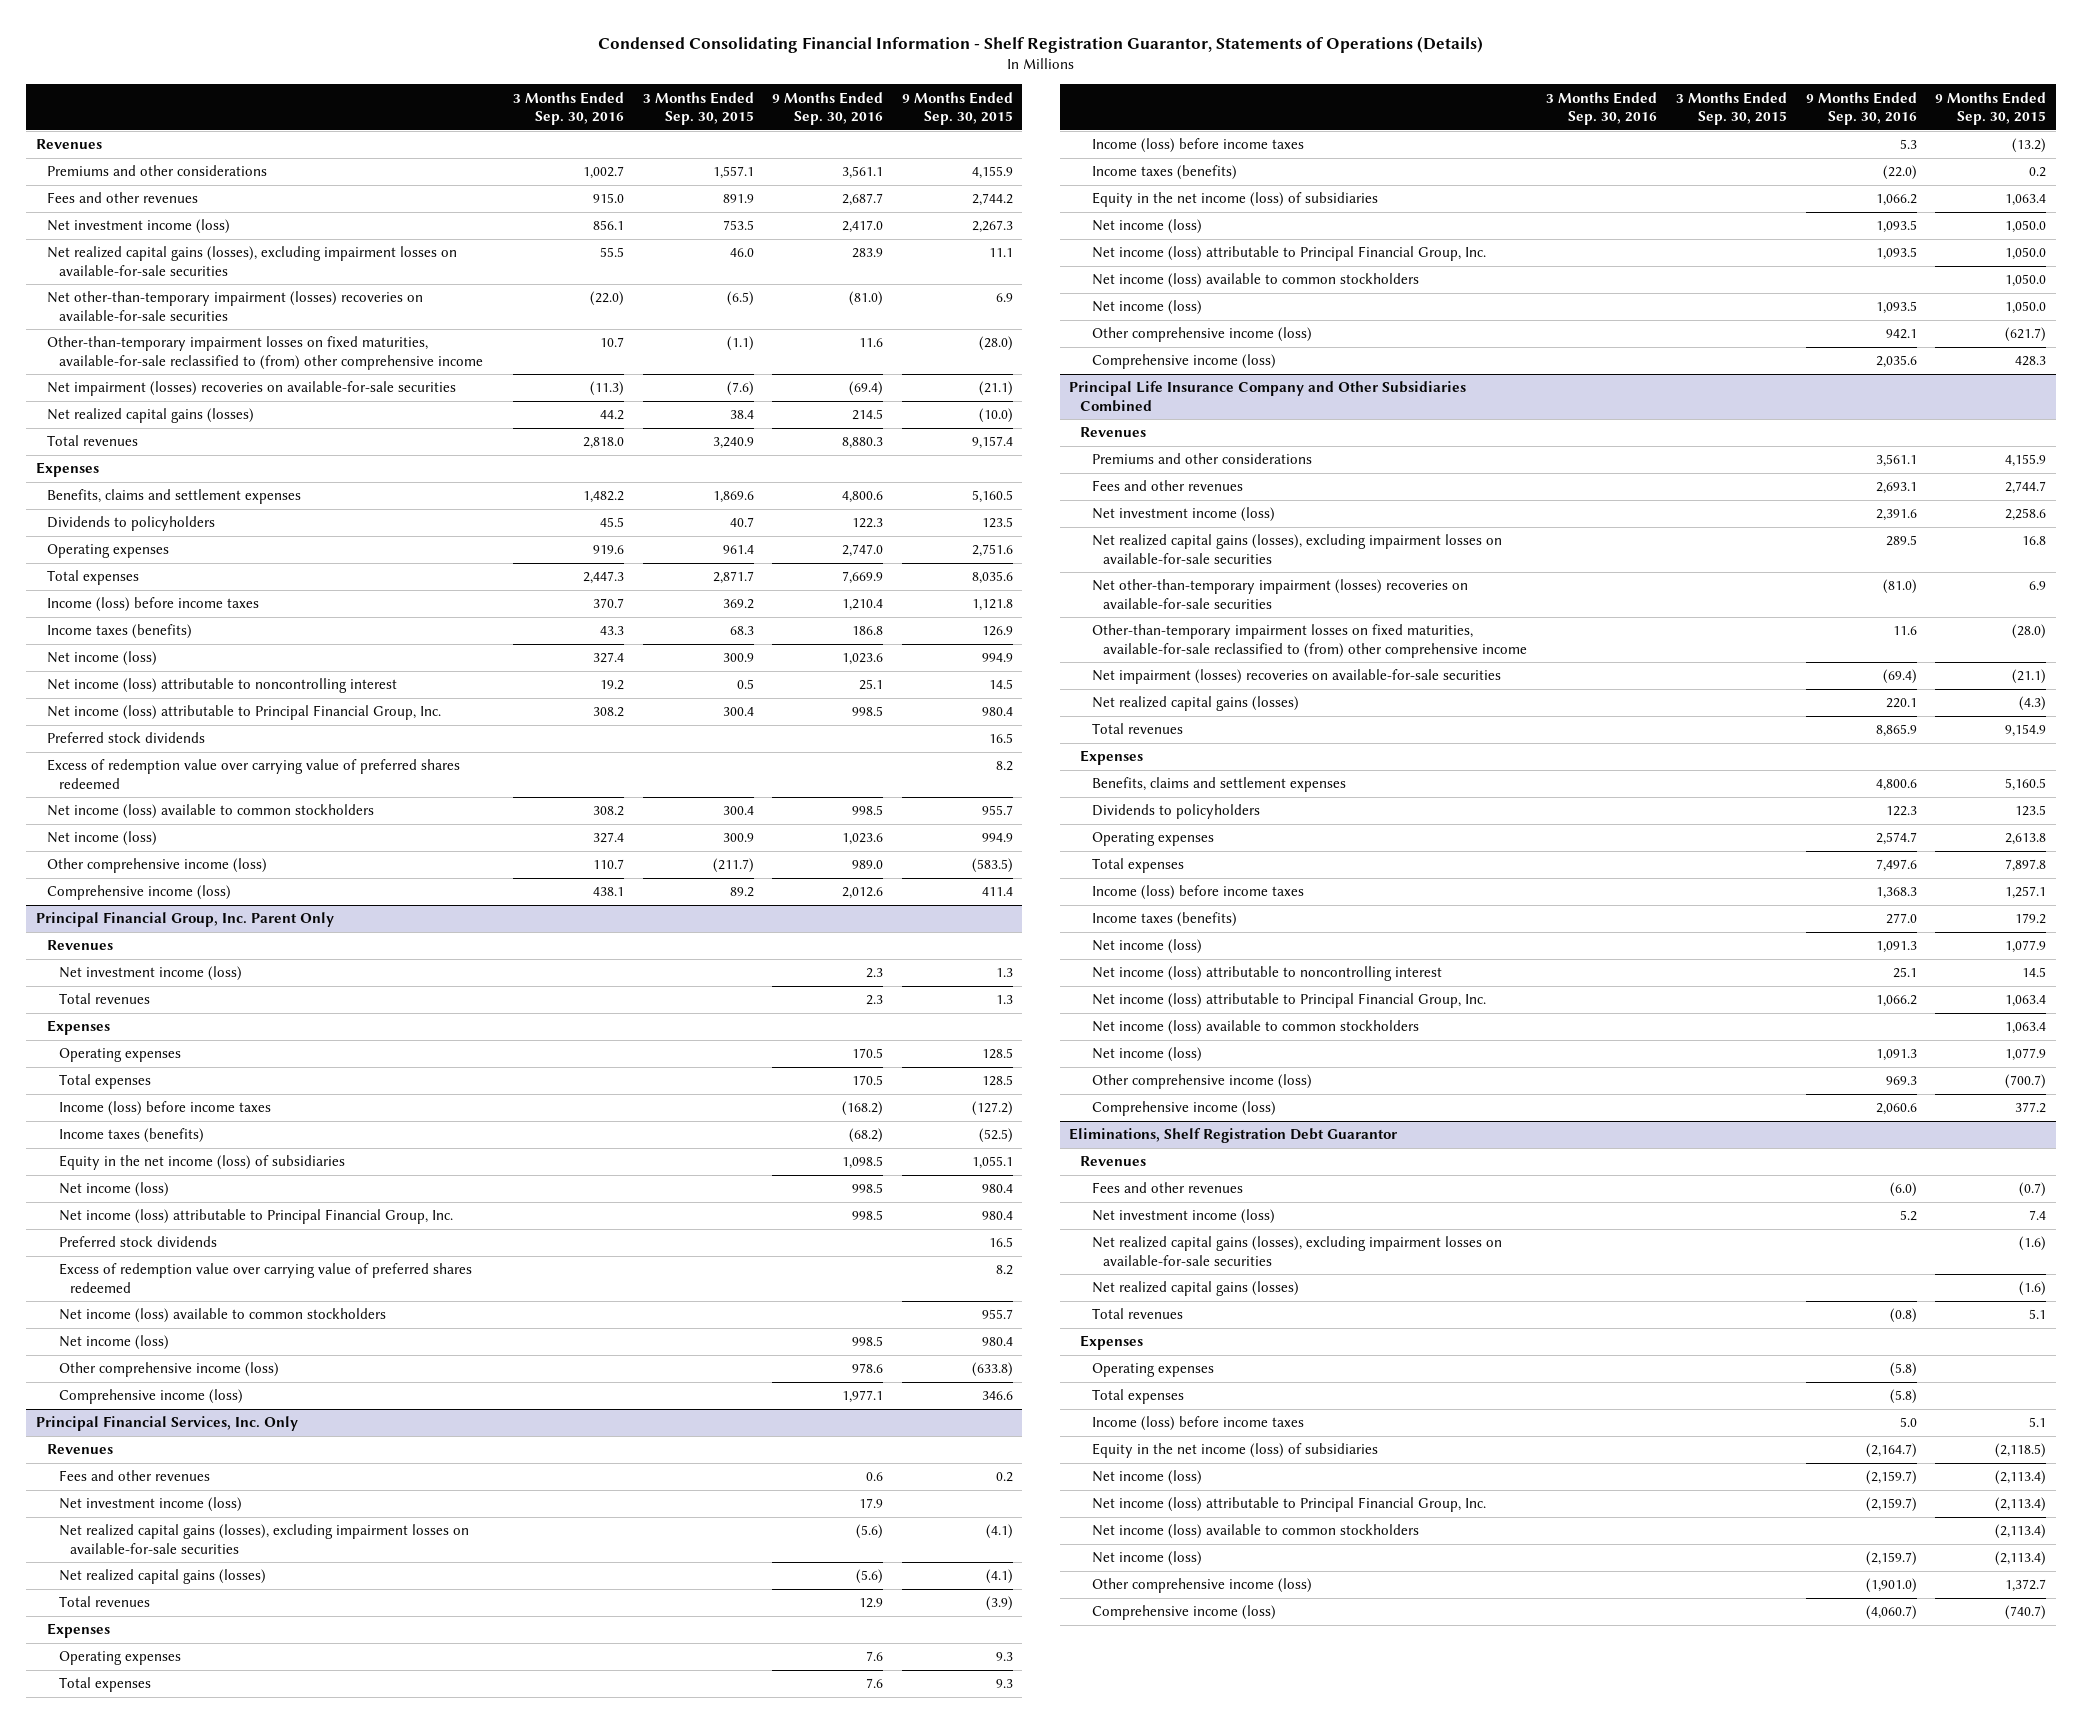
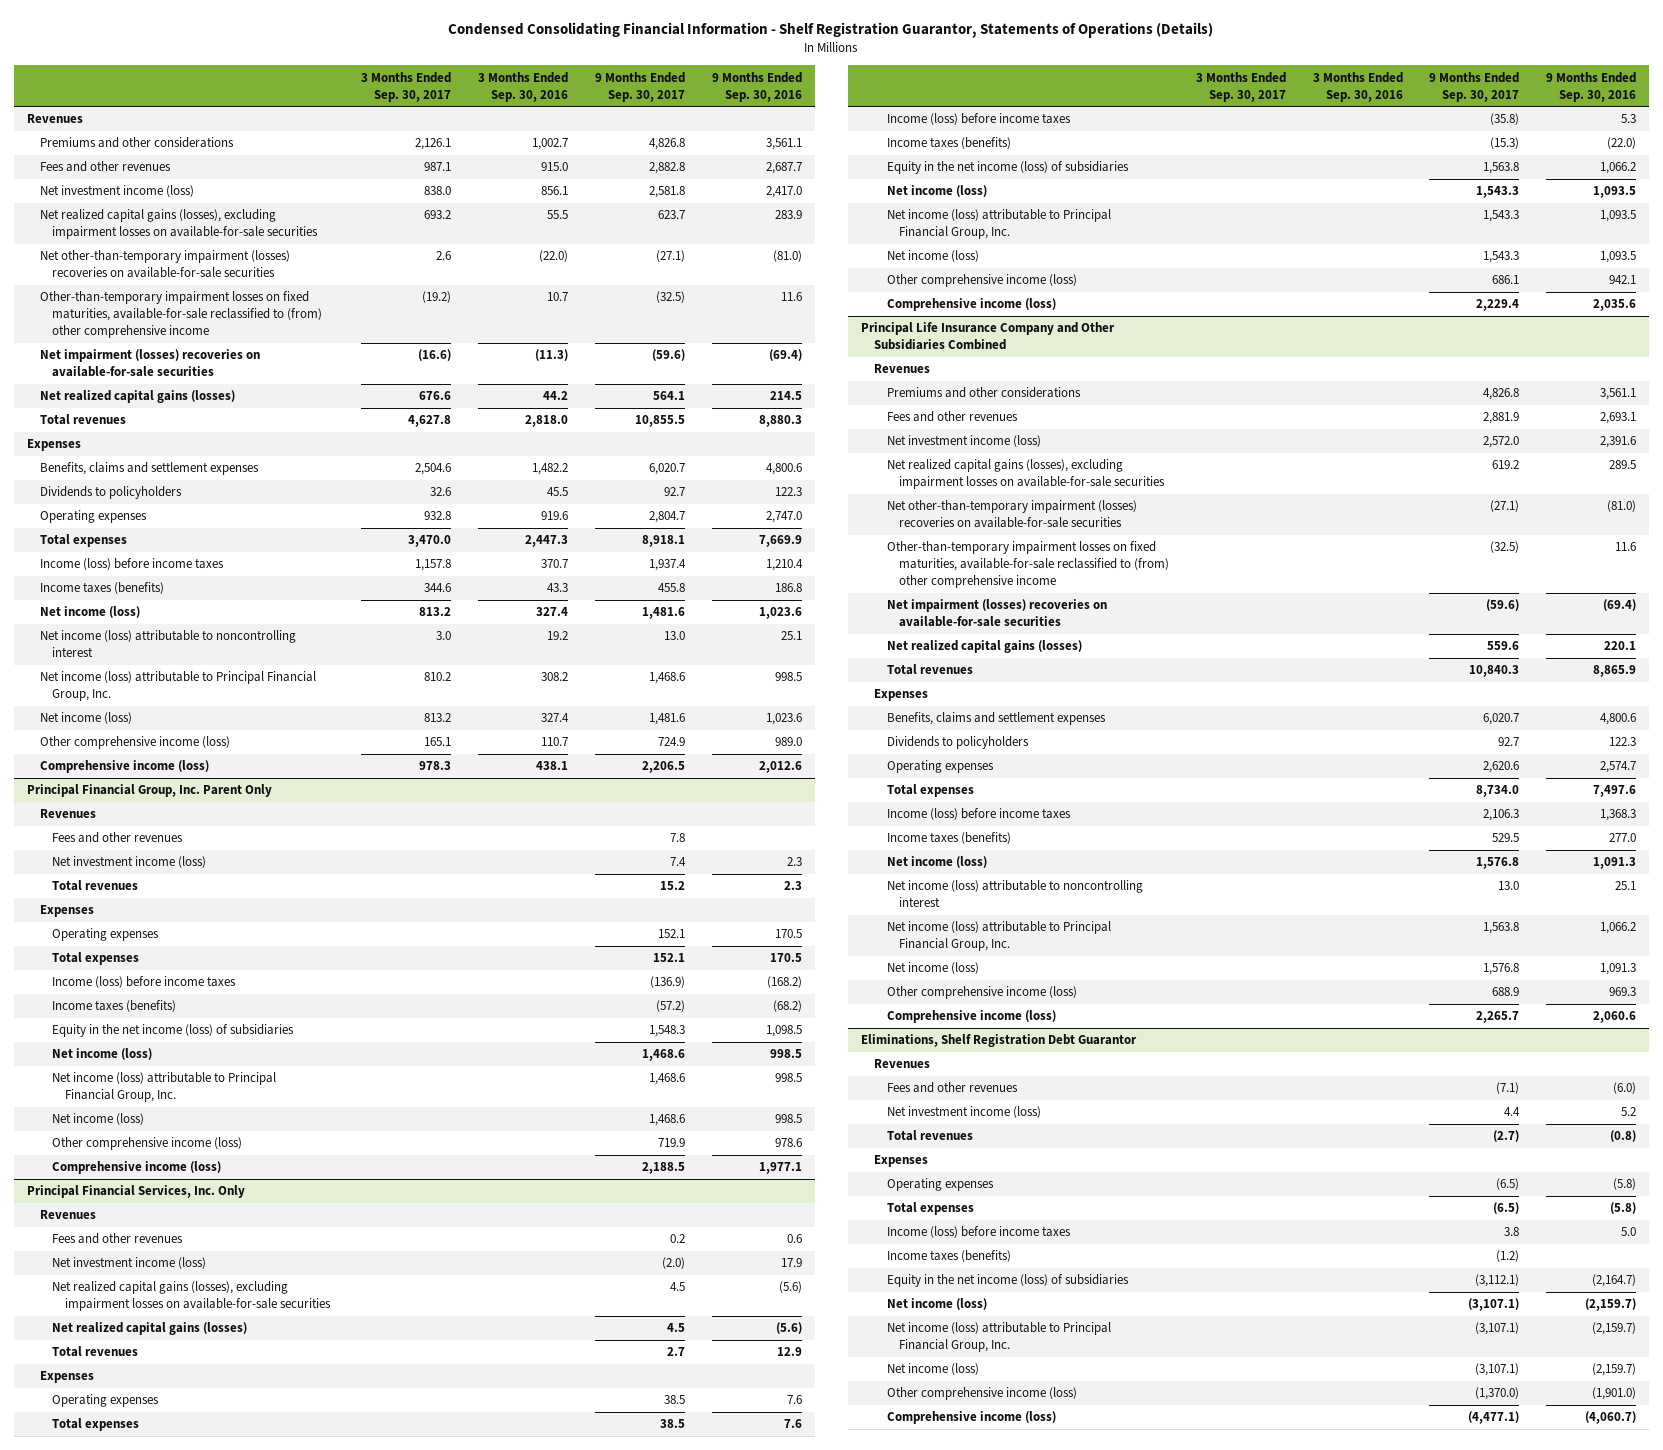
[642,91,754,125] 3 Months Ended Sep. 30, 2015 -> none
[902,91,1014,125] 9 Months Ended Sep. 30, 2015 -> none
none -> [361,71,452,102] 3 Months Ended Sep. 30, 2017
none -> [594,71,685,102] 9 Months Ended Sep. 30, 2017
[47,732,206,744] Preferred stock dividends -> none
[47,759,461,789] Excess of redemption value over carrying value of preferred shares redeemed -> none
[47,804,375,820] Net income (loss) available to common stockholders -> none
none -> [52,832,184,844] Fees and other revenues
[58,1236,217,1248] Preferred stock dividends -> none
[58,1263,472,1293] Excess of redemption value over carrying value of preferred shares redeemed -> none
[58,1308,386,1324] Net income (loss) available to common stockholders -> none
[1091,273,1419,289] Net income (loss) available to common stockholders -> none
[1091,1020,1419,1036] Net income (loss) available to common stockholders -> none
[1091,1236,1502,1266] Net realized capital gains (losses), excluding impairment losses on available-for-sale securities -> none
[1091,1281,1299,1297] Net realized capital gains (losses) -> none
none -> [886,1250,1011,1263] Income taxes (benefits)
[1091,1524,1419,1540] Net income (loss) available to common stockholders -> none

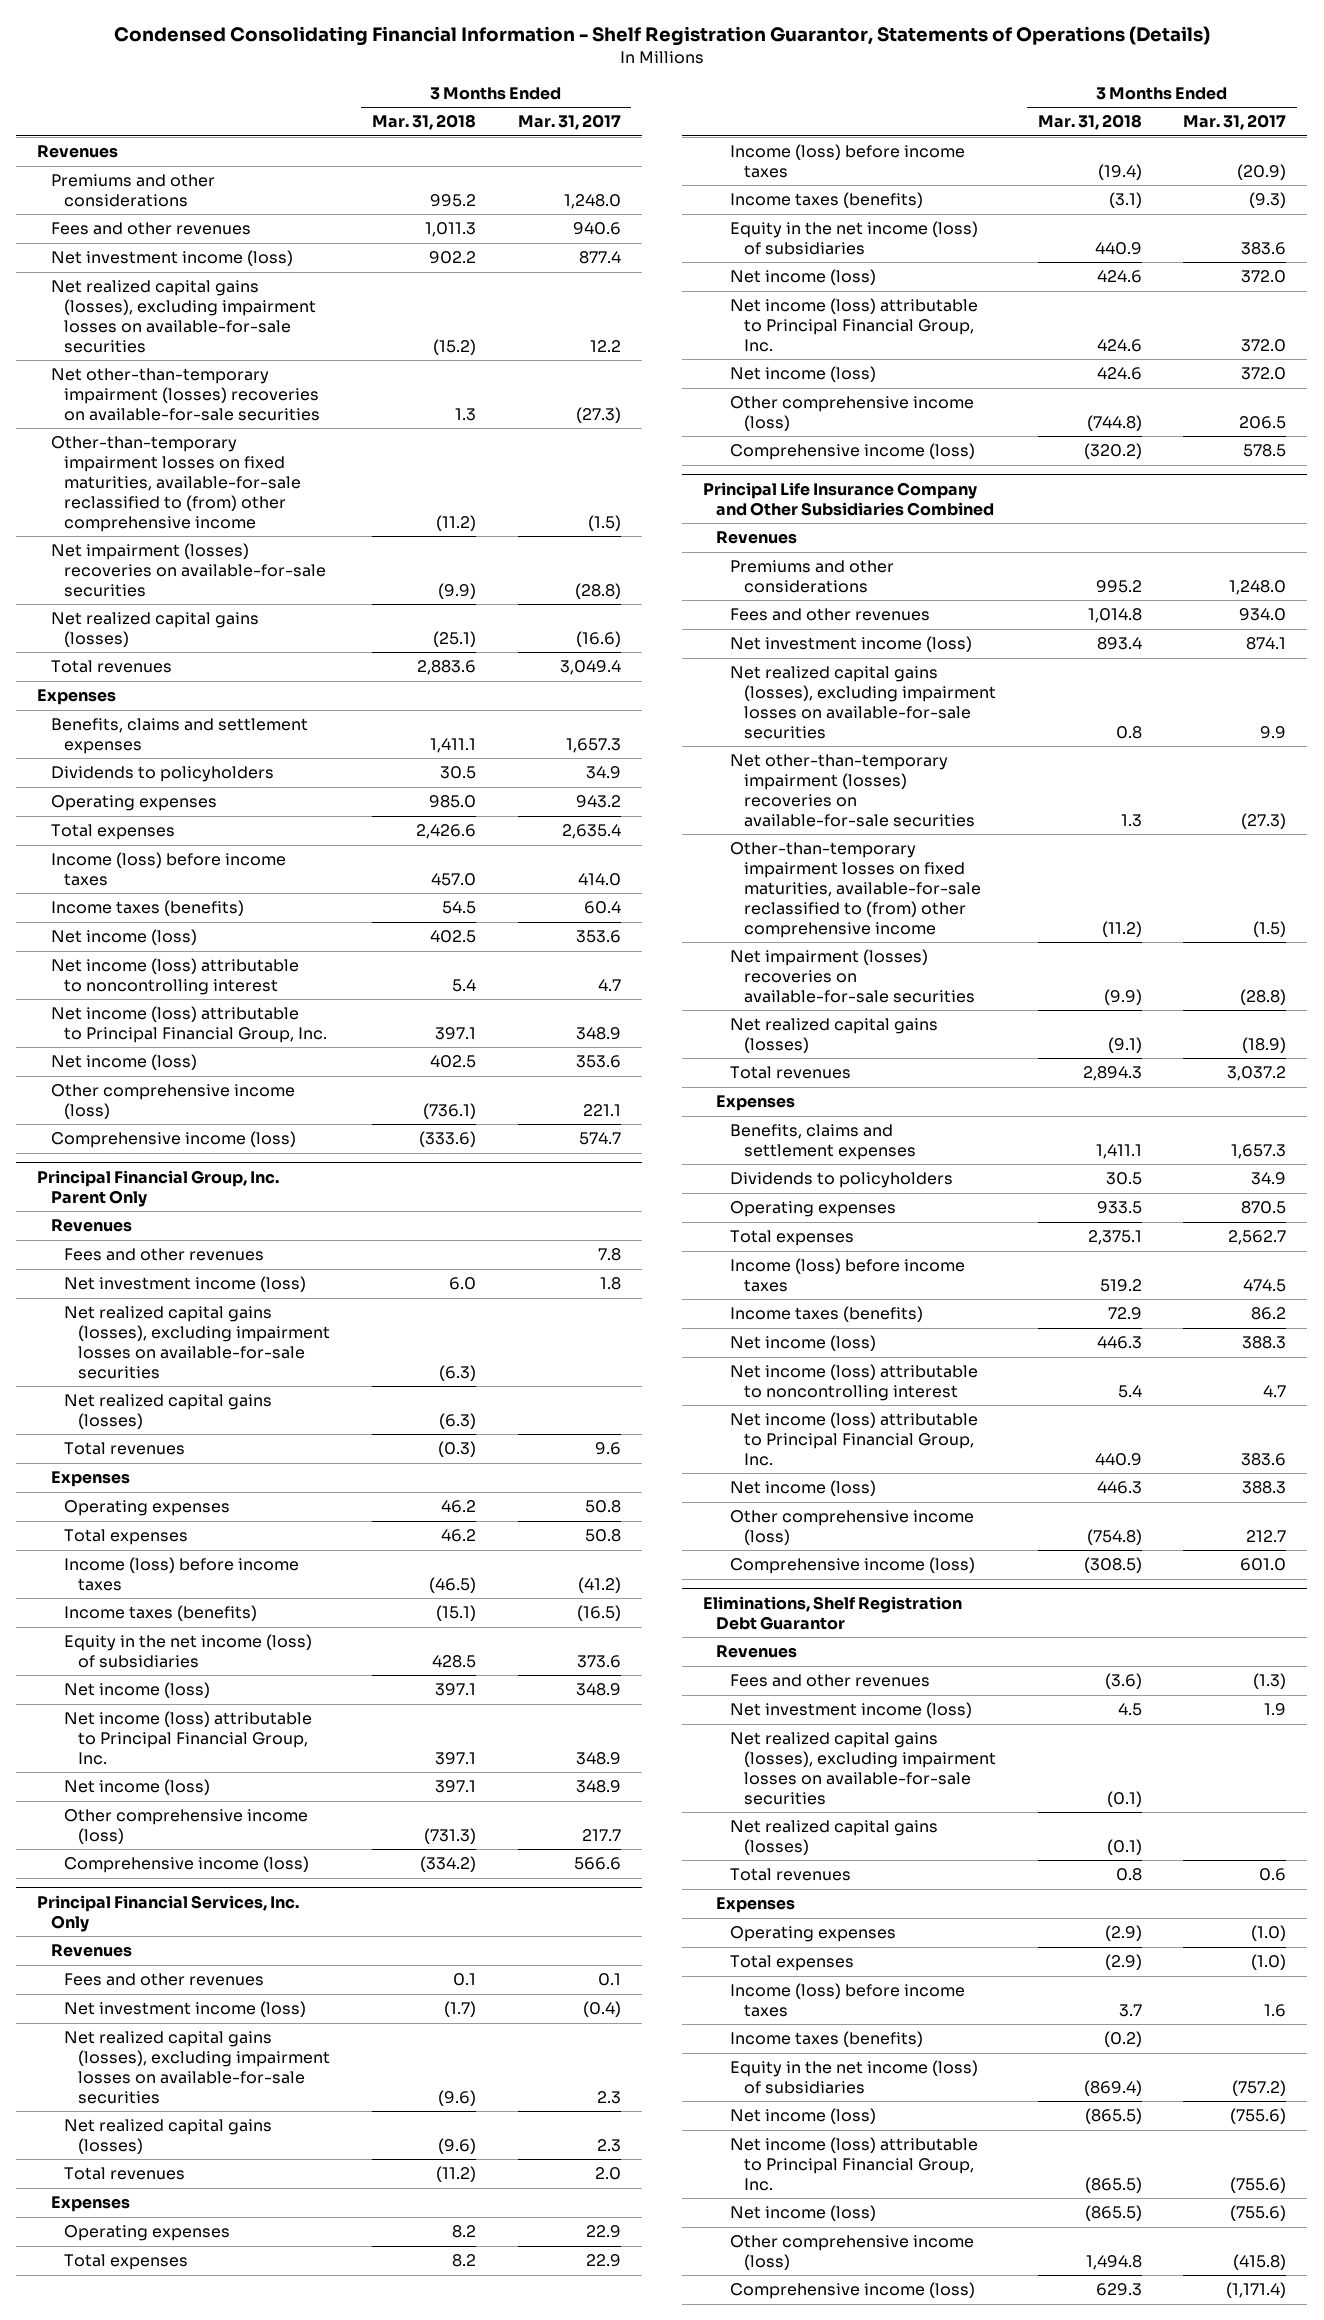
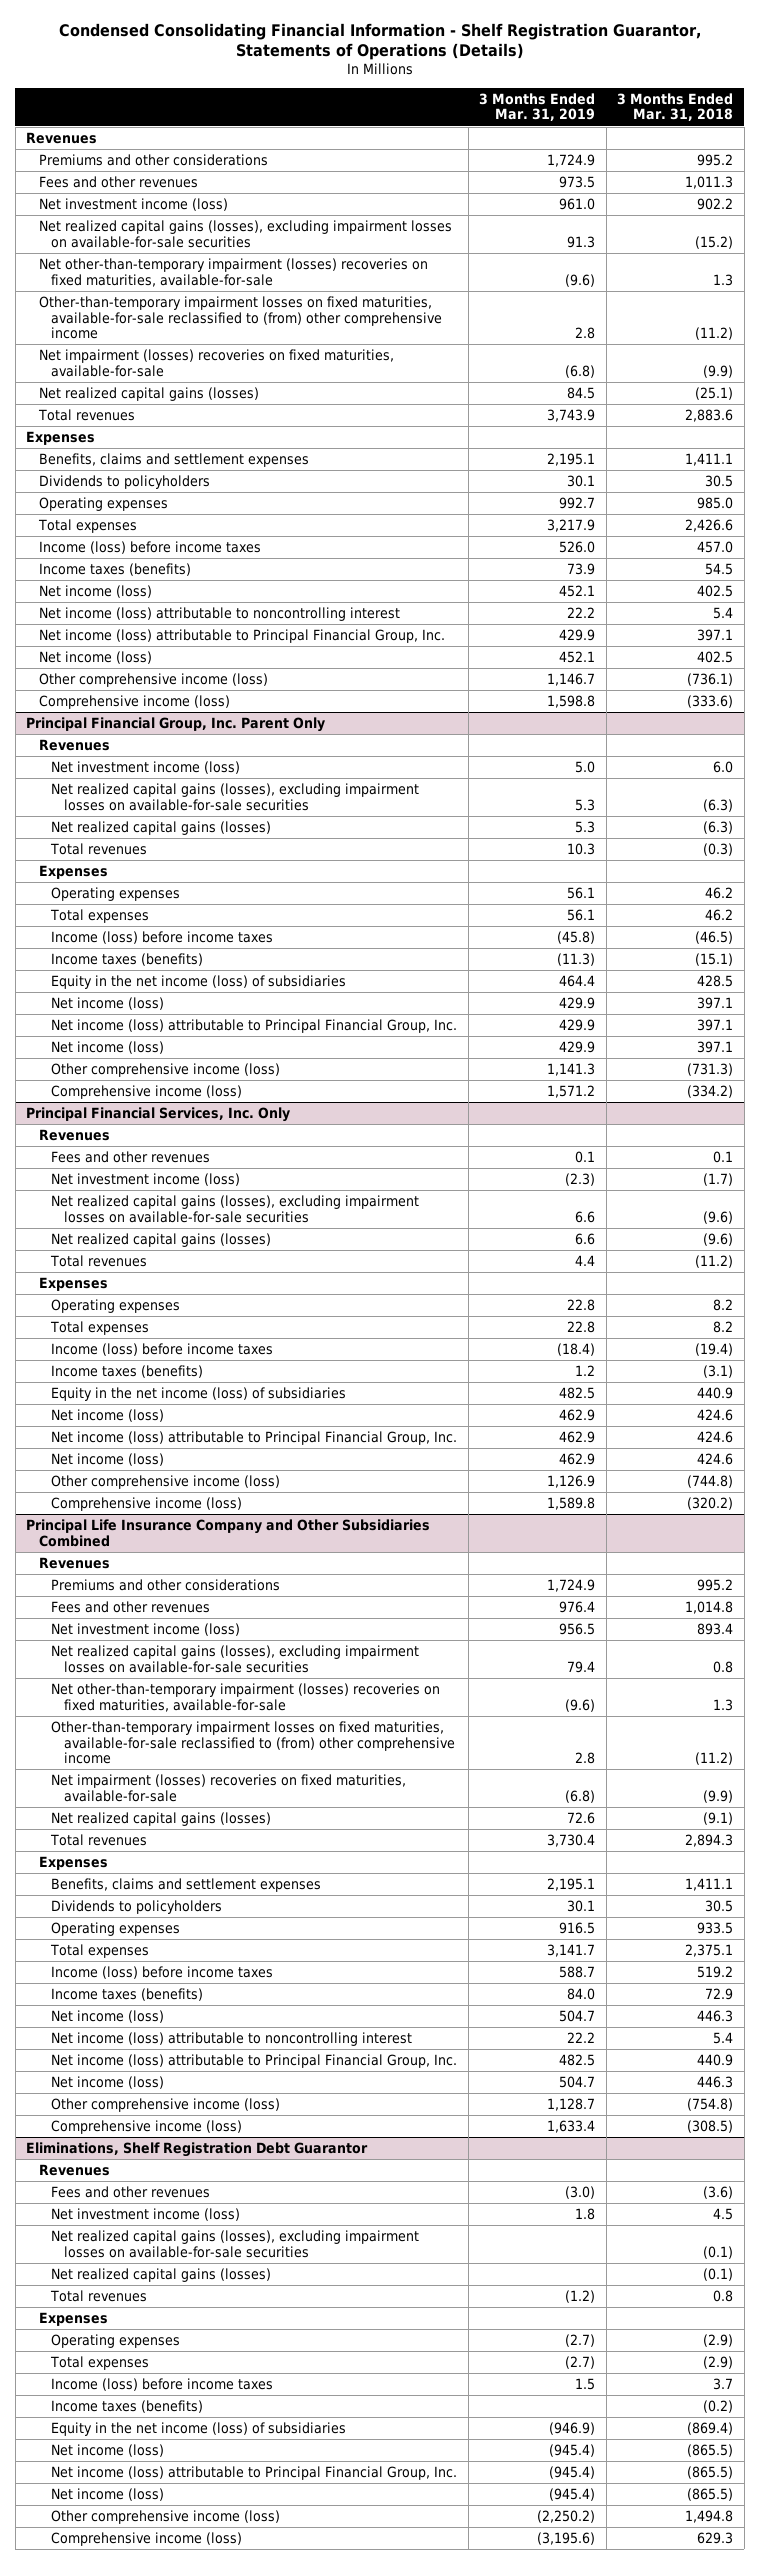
[517,114,621,131] Mar. 31, 2017 -> none
none -> [479,92,596,122] 3 Months Ended Mar. 31, 2019
[50,368,321,421] Net other-than-temporary impairment (losses) recoveries on available-for-sale securities -> [38,257,428,287] Net other-than-temporary impairment (losses) recoveries on fixed maturities, available-for-sale
[50,543,327,597] Net impairment (losses) recoveries on available-for-sale securities -> [38,348,394,377] Net impairment (losses) recoveries on fixed maturities, available-for-sale
[64,1248,265,1262] Fees and other revenues -> none
[730,754,975,827] Net other-than-temporary impairment (losses) recoveries on available-for-sale securities -> [51,1682,441,1712] Net other-than-temporary impairment (losses) recoveries on fixed maturities, available-for-sale
[730,949,975,1003] Net impairment (losses) recoveries on available-for-sale securities -> [51,1773,407,1802] Net impairment (losses) recoveries on fixed maturities, available-for-sale

